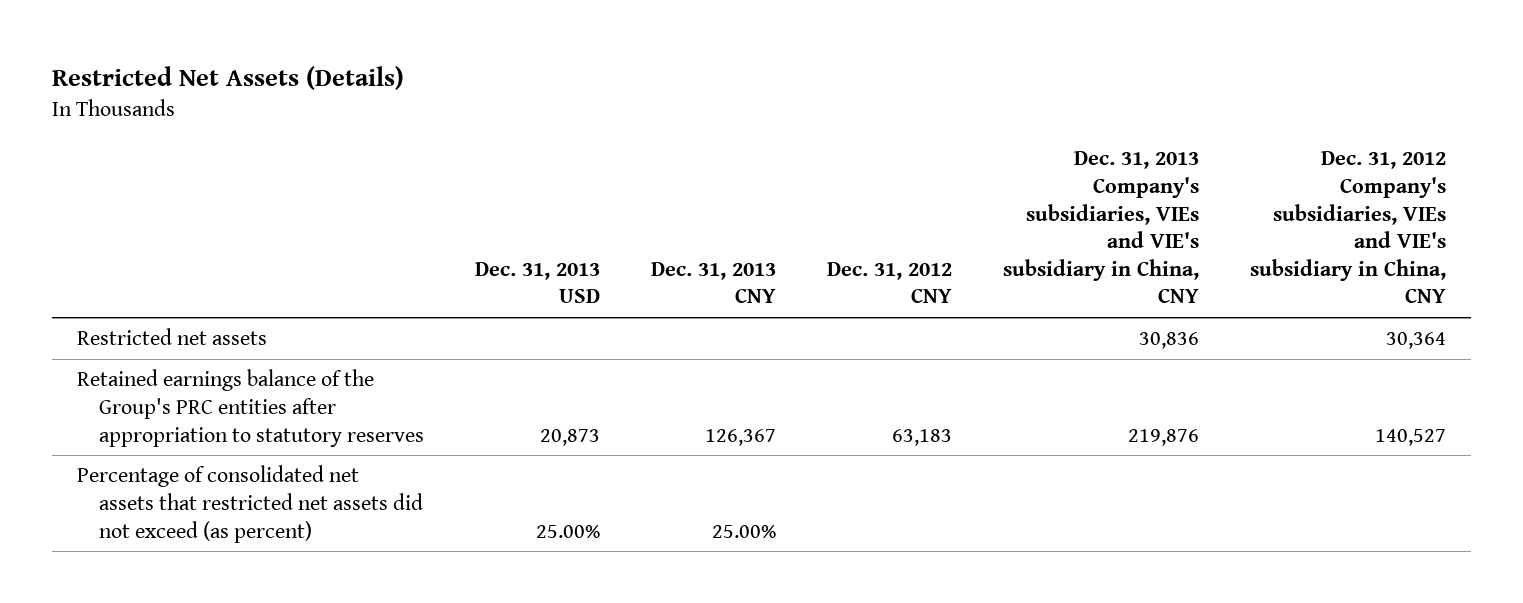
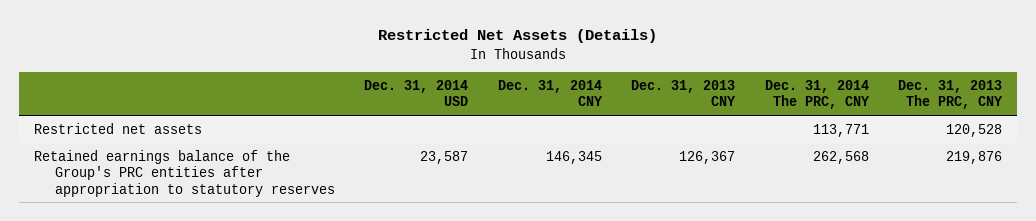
[474,261,600,304] Dec. 31, 2013 USD -> none
[826,261,952,304] Dec. 31, 2012 CNY -> none
[1002,151,1199,304] Dec. 31, 2013 Company's subsidiaries, VIEs and VIE's subsidiary in China, CNY -> none
[1249,151,1446,304] Dec. 31, 2012 Company's subsidiaries, VIEs and VIE's subsidiary in China, CNY -> none
none -> [364,80,469,107] Dec. 31, 2014 USD
none -> [497,80,603,107] Dec. 31, 2014 CNY
none -> [764,80,870,110] Dec. 31, 2014 The PRC, CNY
none -> [898,80,1004,110] Dec. 31, 2013 The PRC, CNY
[77,465,423,543] Percentage of consolidated net assets that restricted net assets did not exceed (as percent) -> none

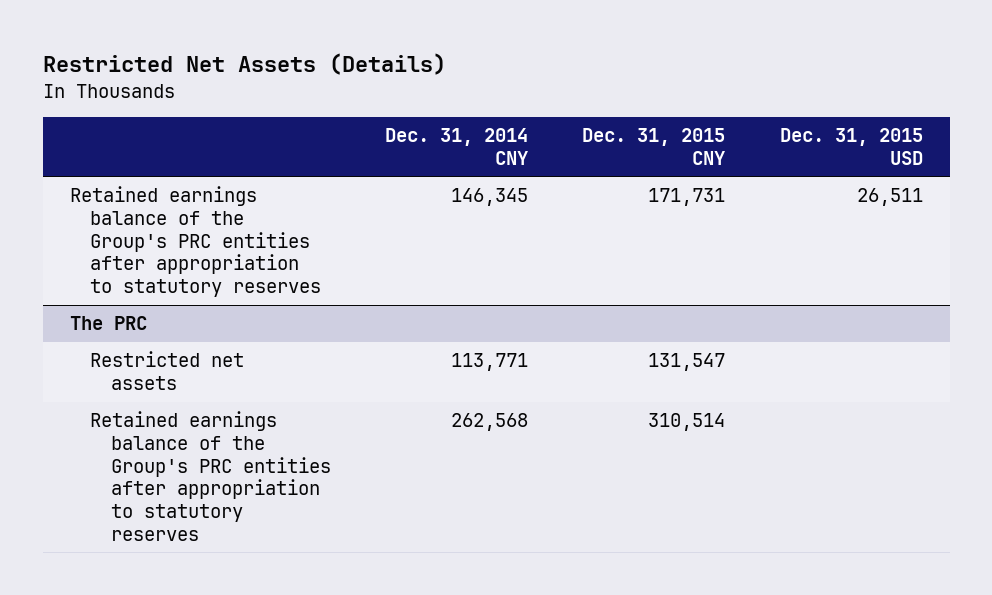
[364,80,469,107] Dec. 31, 2014 USD -> none
[631,80,737,107] Dec. 31, 2013 CNY -> none
[764,80,870,110] Dec. 31, 2014 The PRC, CNY -> none
[898,80,1004,110] Dec. 31, 2013 The PRC, CNY -> none
none -> [582,128,726,165] Dec. 31, 2015 CNY
none -> [779,128,923,165] Dec. 31, 2015 USD
[33,122,202,134] Restricted net assets -> none
none -> [69,316,147,331] The PRC
none -> [90,351,245,391] Restricted net assets
none -> [90,411,331,541] Retained earnings balance of the Group's PRC entities after appropriation to statutory reserves

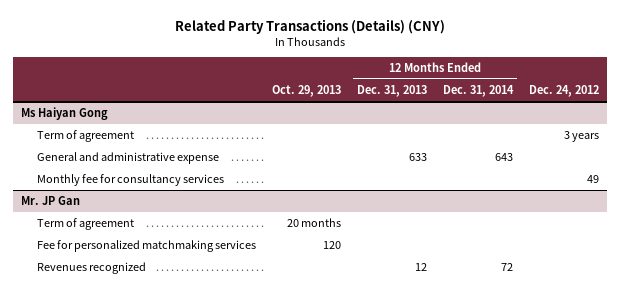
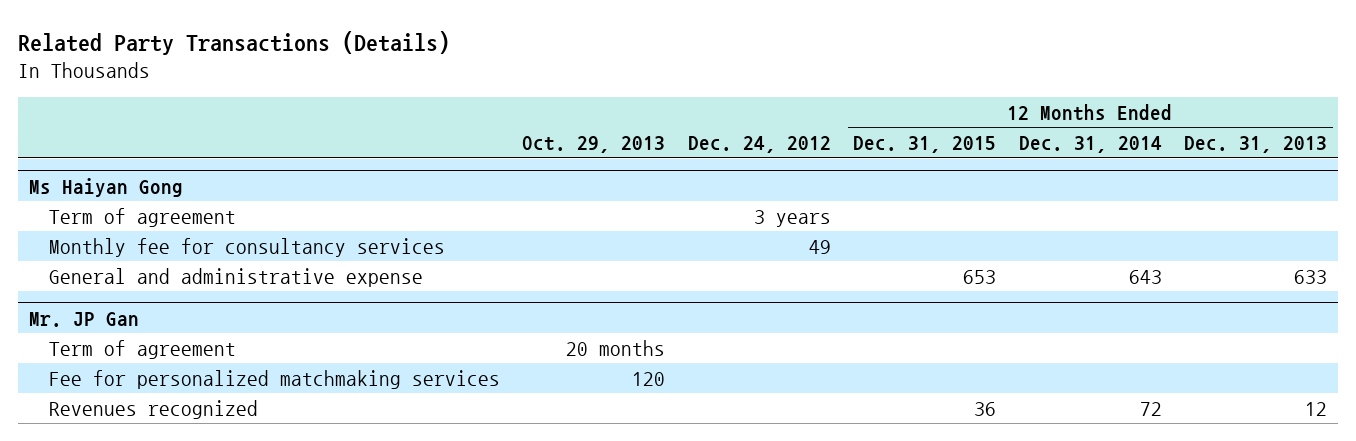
[175,18,446,34] Related Party Transactions (Details) (CNY) -> [18,30,451,55] Related Party Transactions (Details)
none -> [853,135,997,153] Dec. 31, 2015
[36,152,219,165] General and administrative expense -> [48,267,423,287] General and administrative expense

